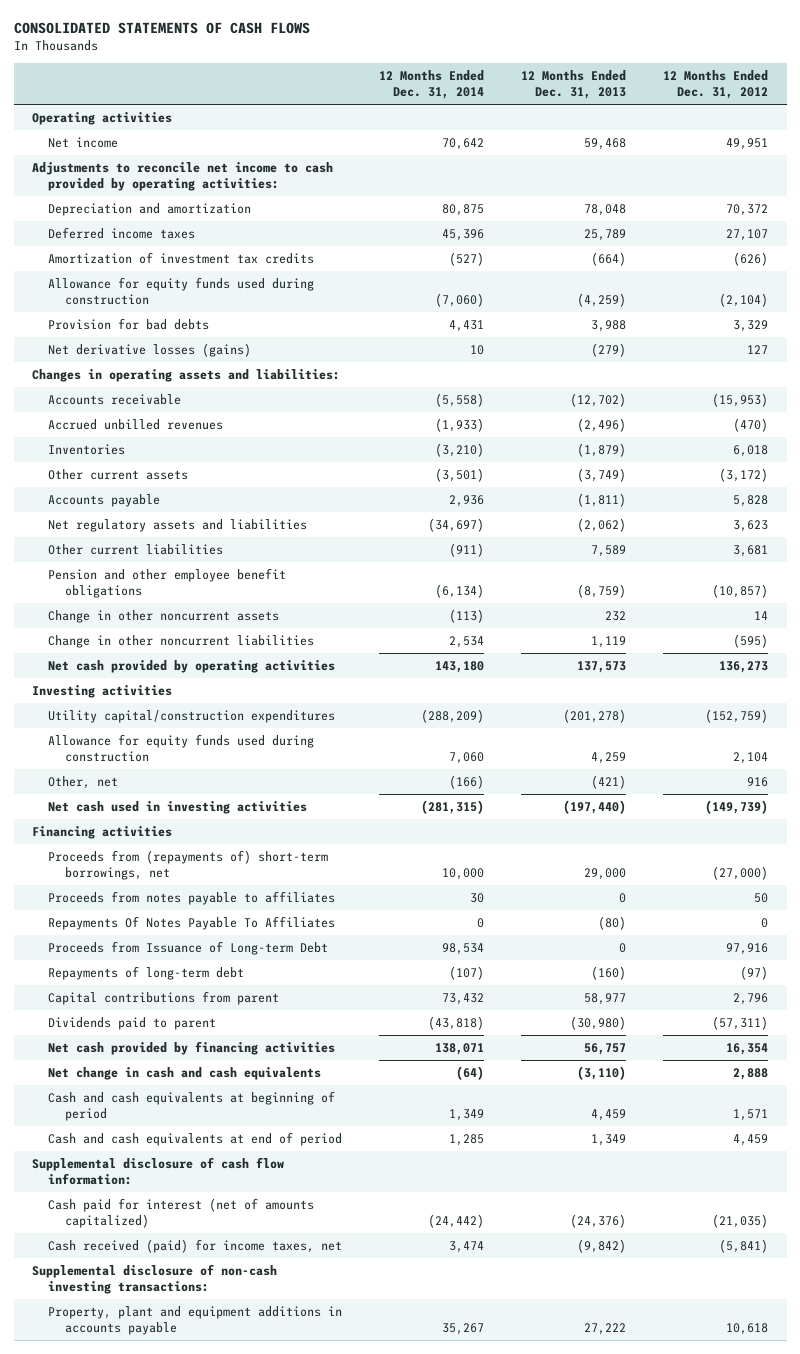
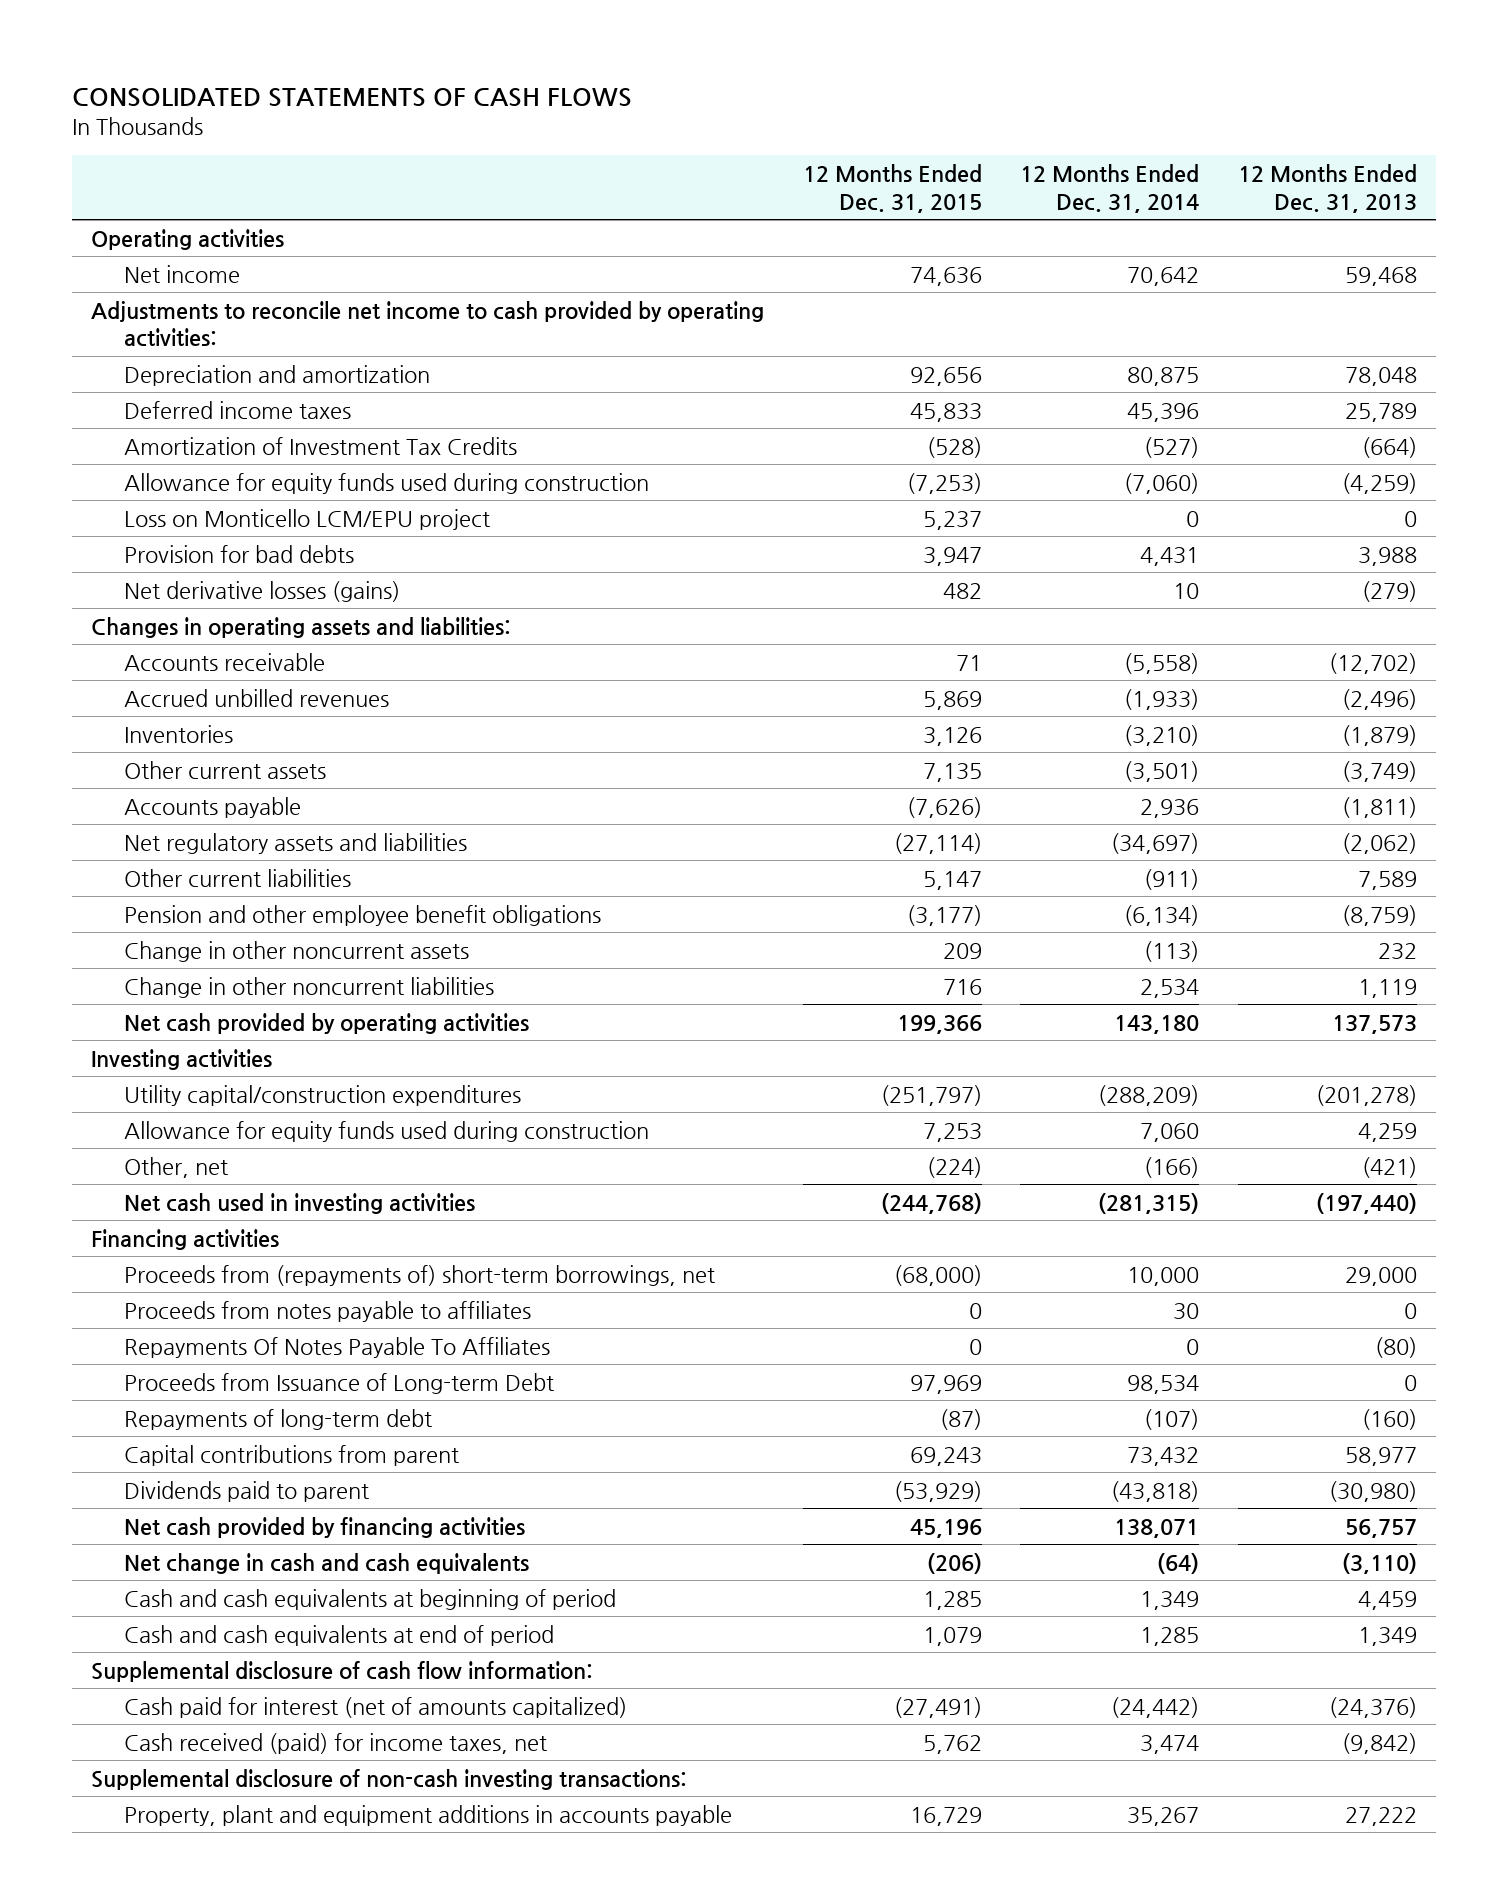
[663,70,769,99] 12 Months Ended Dec. 31, 2012 -> none
none -> [802,163,982,213] 12 Months Ended Dec. 31, 2015
[48,252,315,265] Amortization of investment tax credits -> [124,436,518,455] Amortization of Investment Tax Credits
none -> [124,508,491,530] Loss on Monticello LCM/EPU project

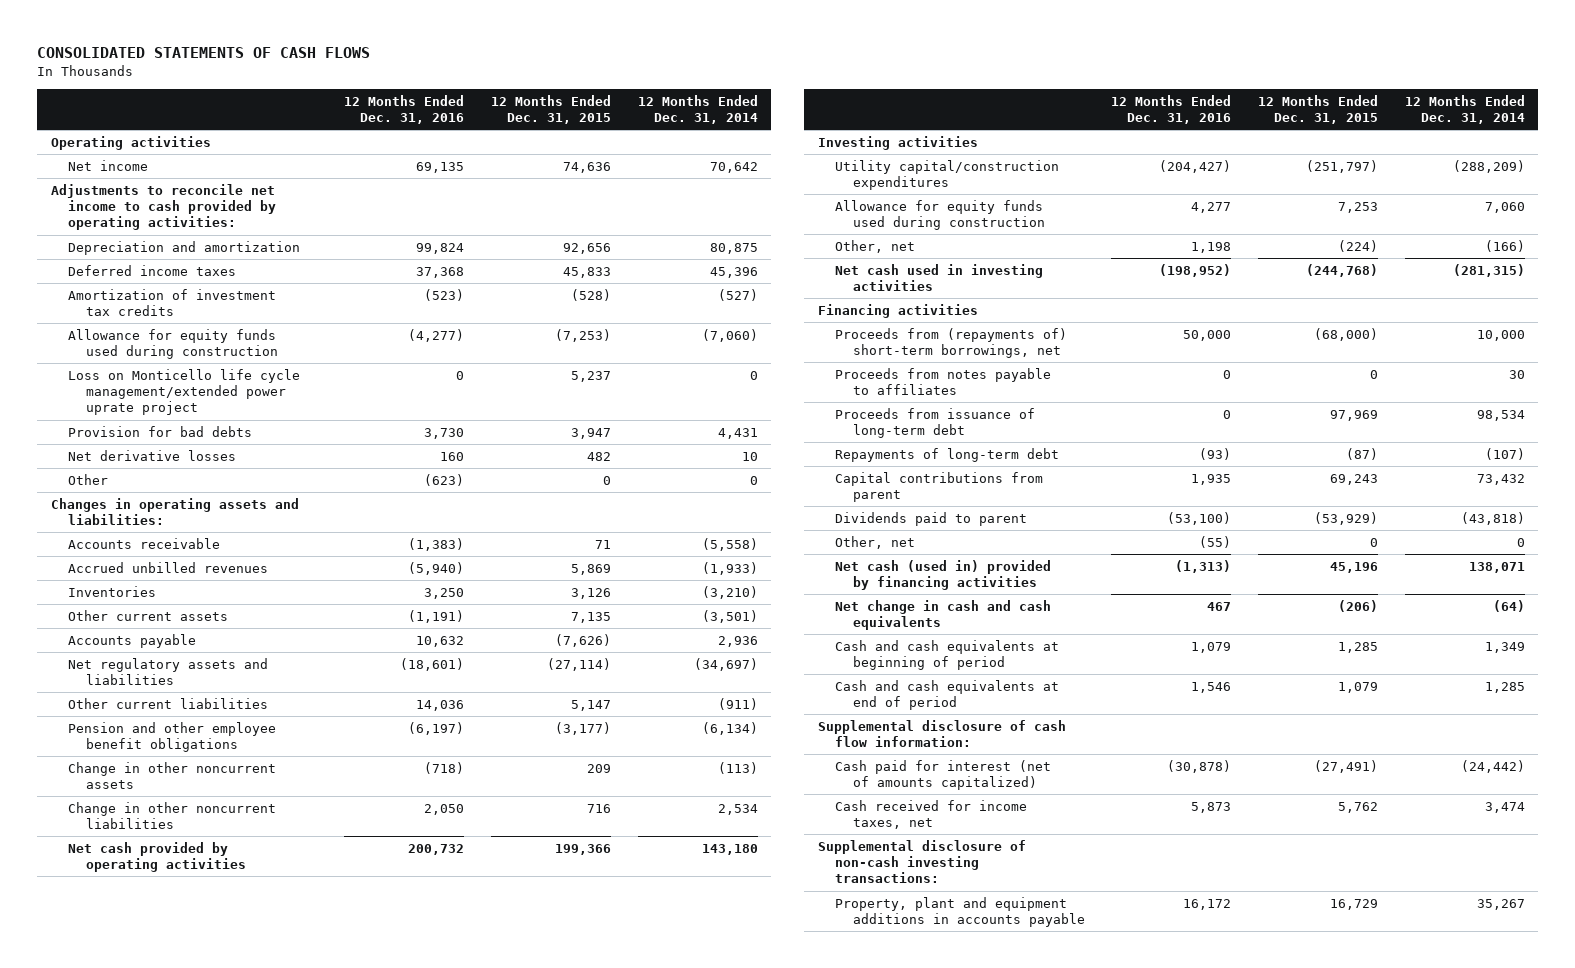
[1237,163,1417,213] 12 Months Ended Dec. 31, 2013 -> none
none -> [344,94,465,124] 12 Months Ended Dec. 31, 2016
[124,436,518,455] Amortization of Investment Tax Credits -> [68,288,277,317] Amortization of investment tax credits
[124,508,491,530] Loss on Monticello LCM/EPU project -> [68,368,301,416] Loss on Monticello life cycle management/extended power uprate project
[124,580,401,602] Net derivative losses (gains) -> [68,449,237,461] Net derivative losses
none -> [68,473,109,485] Other
[124,1336,551,1358] Repayments Of Notes Payable To Affiliates -> none
[124,1372,555,1394] Proceeds from Issuance of Long-term Debt -> [835,407,1036,439] Proceeds from issuance of long-term debt
none -> [835,535,916,549] Other, net
[124,1516,526,1538] Net cash provided by financing activities -> [835,559,1052,591] Net cash (used in) provided by financing activities
[124,1732,548,1754] Cash received (paid) for income taxes, net -> [835,799,1028,830] Cash received for income taxes, net

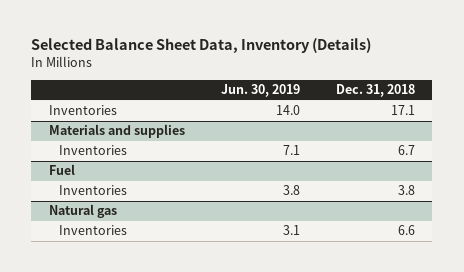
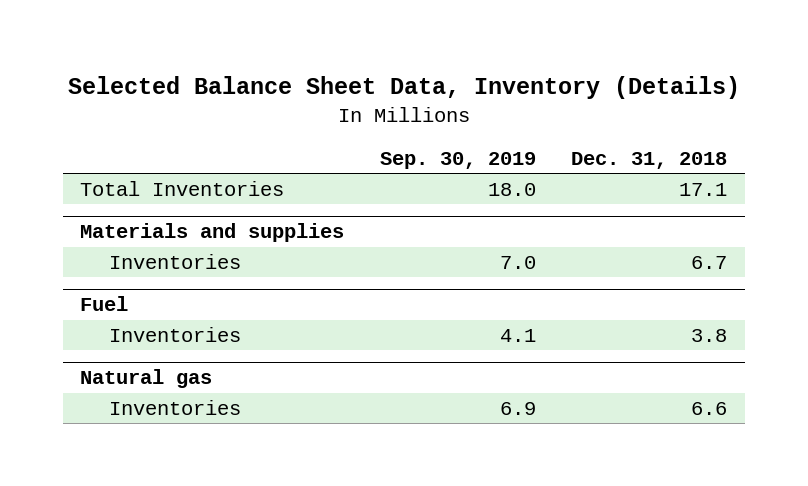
[220,84,300,98] Jun. 30, 2019 -> none
none -> [379,151,536,169] Sep. 30, 2019
[49,105,118,116] Inventories -> [80,181,285,197] Total Inventories

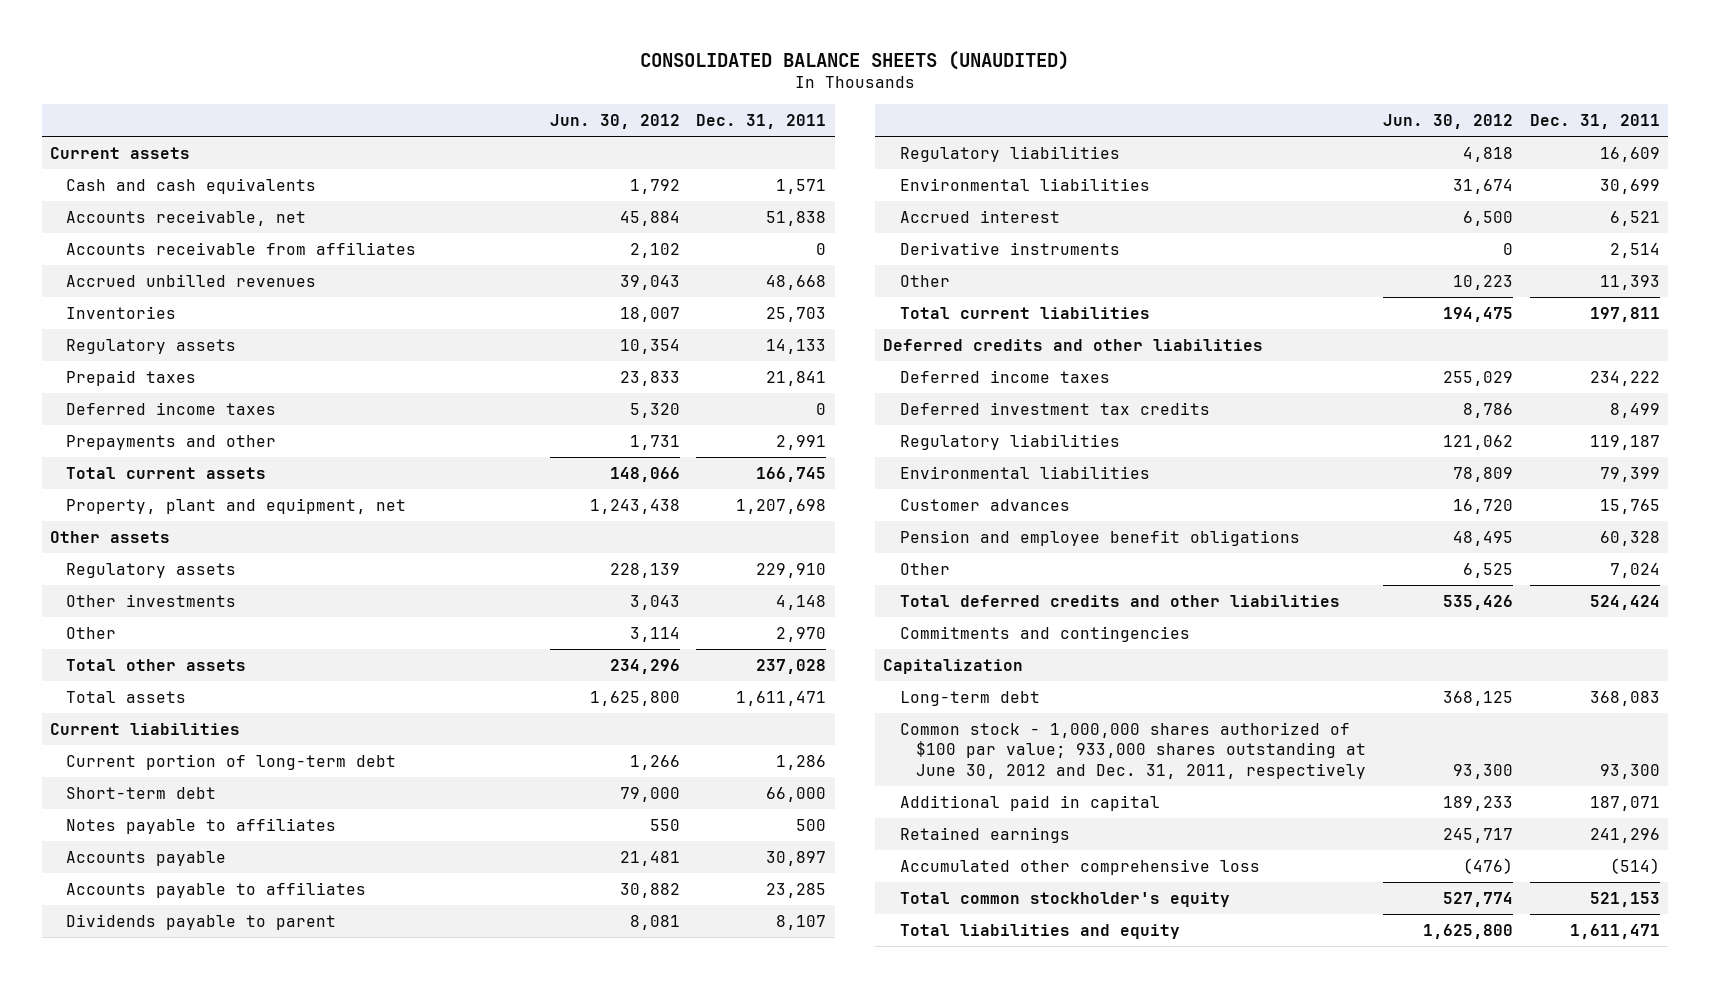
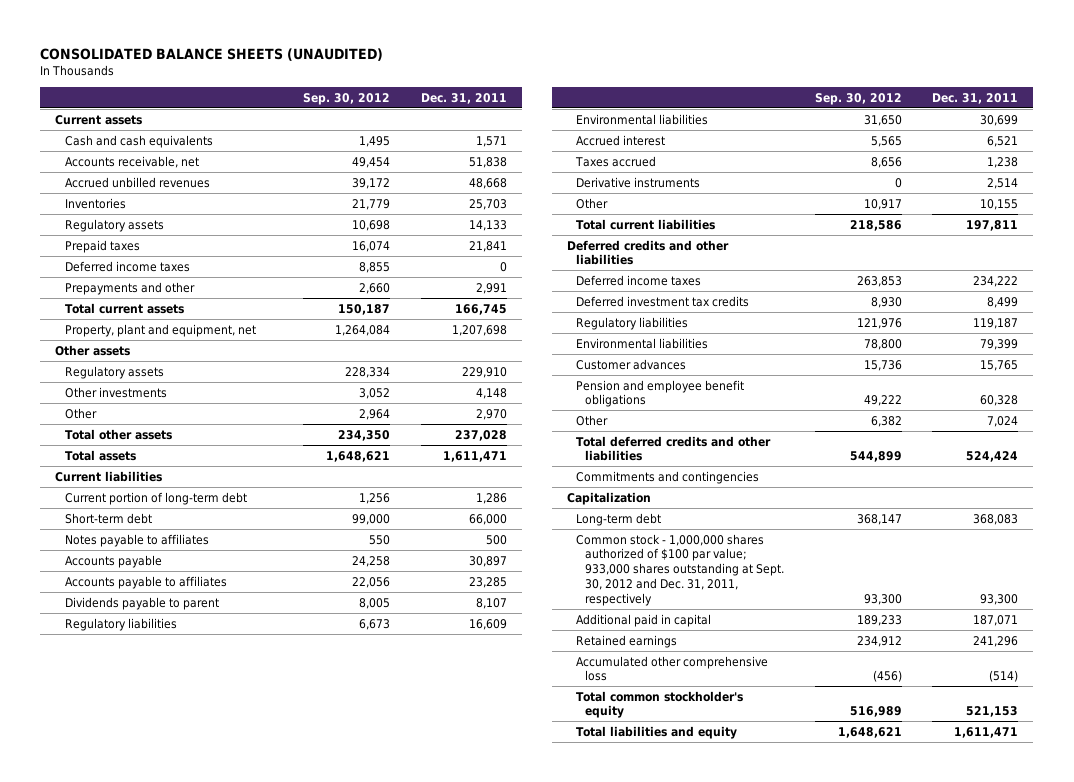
[549,114,680,130] Jun. 30, 2012 -> none
none -> [303,92,391,105] Sep. 30, 2012
[66,241,417,255] Accounts receivable from affiliates -> none
none -> [575,155,657,167] Taxes accrued
[1599,274,1660,290] 11,393 -> [980,198,1019,210] 10,155
[899,721,1367,779] Common stock - 1,000,000 shares authorized of $100 par value; 933,000 shares outstanding at June 30, 2012 and Dec. 31, 2011, respectively -> [576,533,785,606] Common stock - 1,000,000 shares authorized of $100 par value; 933,000 shares outstanding at Sept. 30, 2012 and Dec. 31, 2011, respectively

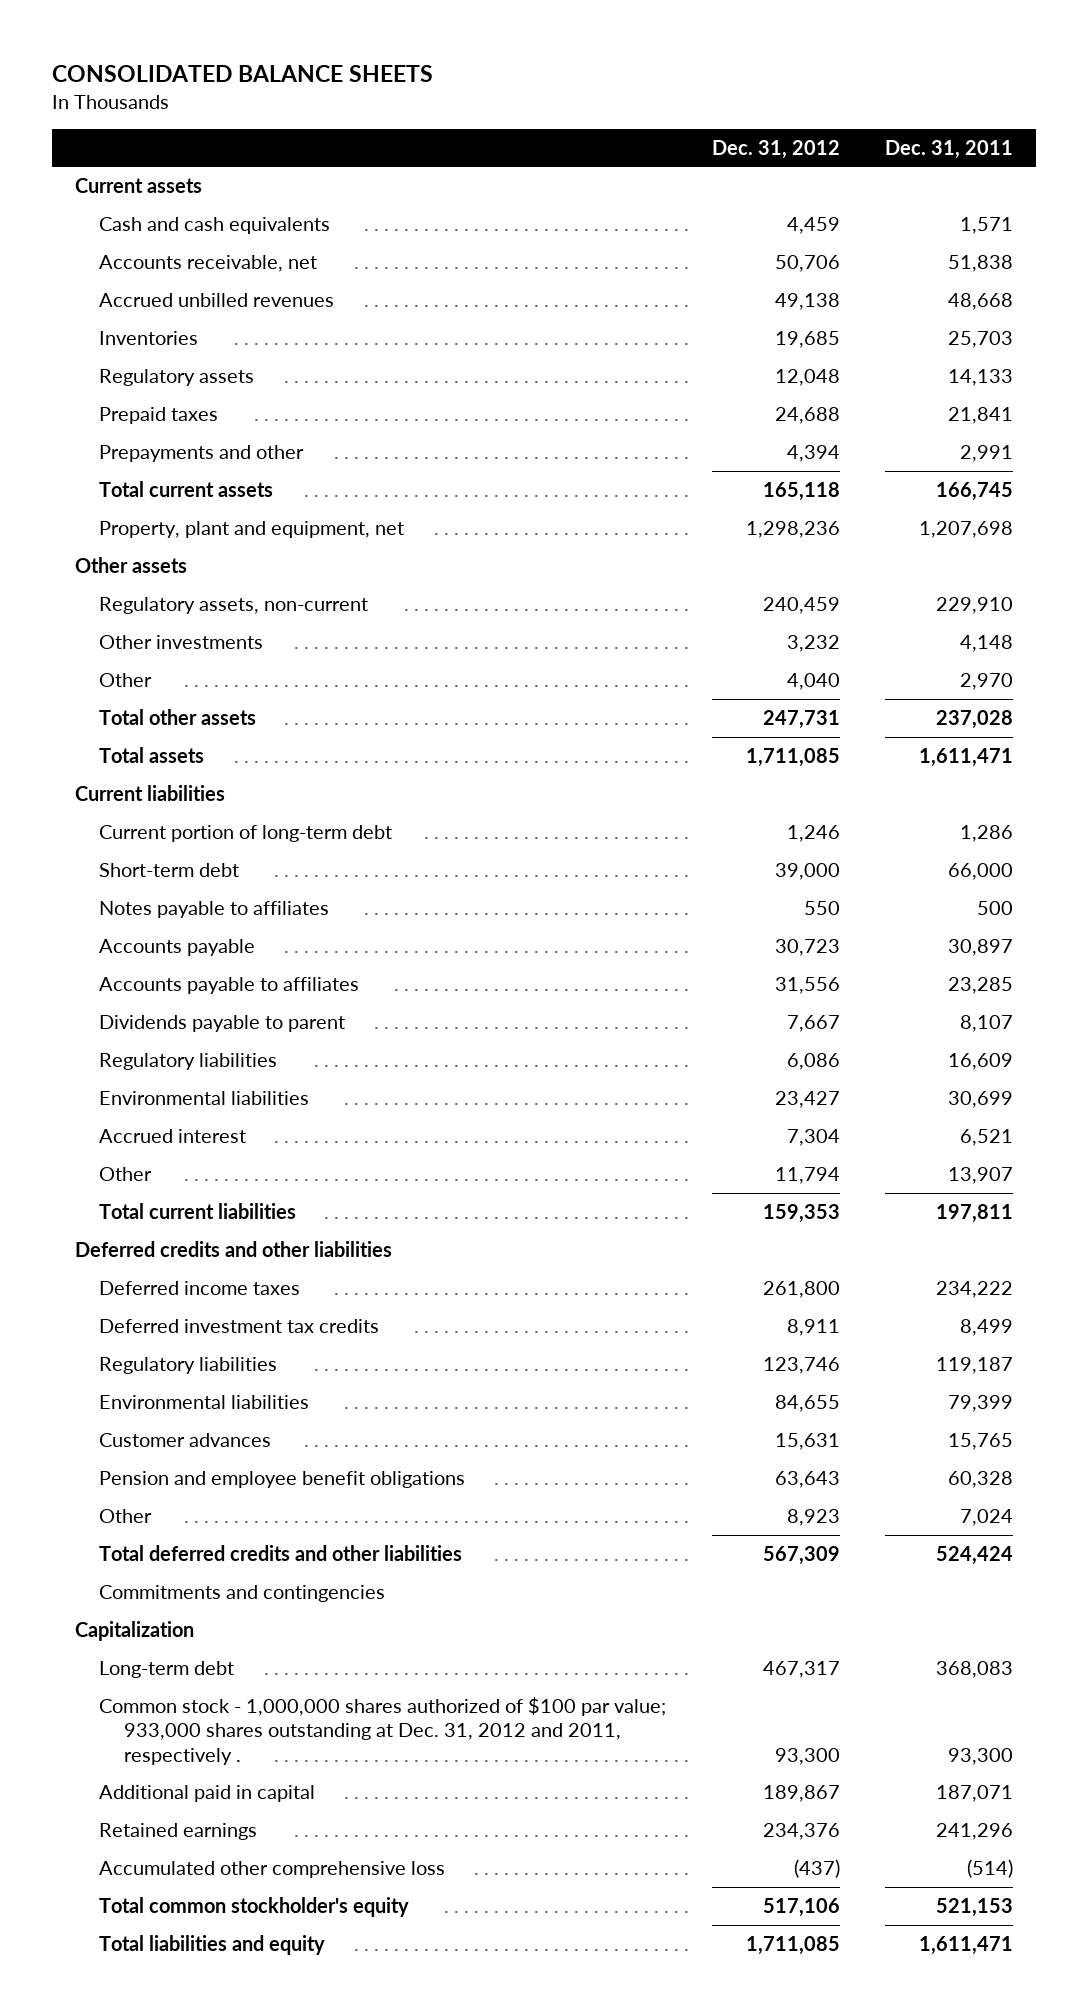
[40,47,384,61] CONSOLIDATED BALANCE SHEETS (UNAUDITED) -> [51,65,433,83] CONSOLIDATED BALANCE SHEETS
[303,92,391,105] Sep. 30, 2012 -> none
none -> [711,139,840,159] Dec. 31, 2012
[64,260,190,272] Deferred income taxes -> none
[64,365,164,379] Regulatory assets -> [99,596,369,614] Regulatory assets, non-current
[575,155,657,167] Taxes accrued -> none
[576,176,701,188] Derivative instruments -> none
[980,198,1019,210] 10,155 -> [948,1166,1014,1184] 13,907
[576,533,785,606] Common stock - 1,000,000 shares authorized of $100 par value; 933,000 shares outstanding at Sept. 30, 2012 and Dec. 31, 2011, respectively -> [99,1696,667,1765] Common stock - 1,000,000 shares authorized of $100 par value; 933,000 shares outstanding at Dec. 31, 2012 and 2011, respectively .

